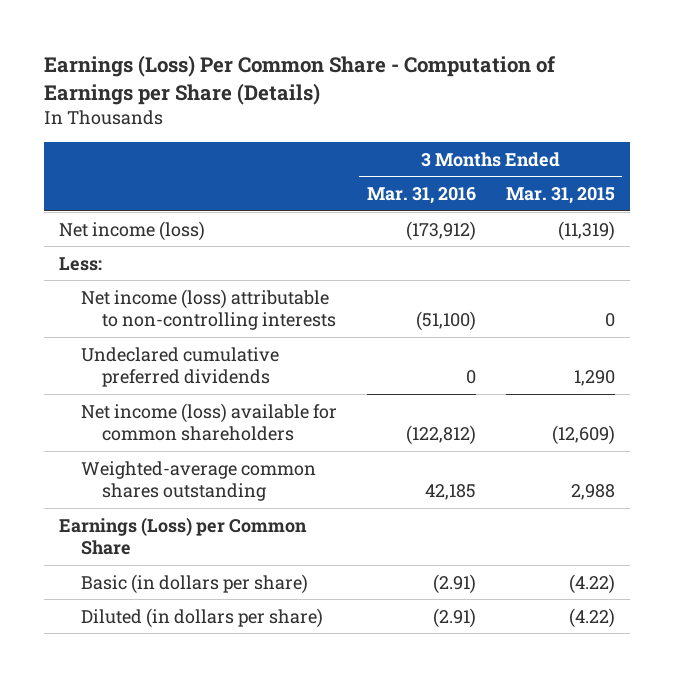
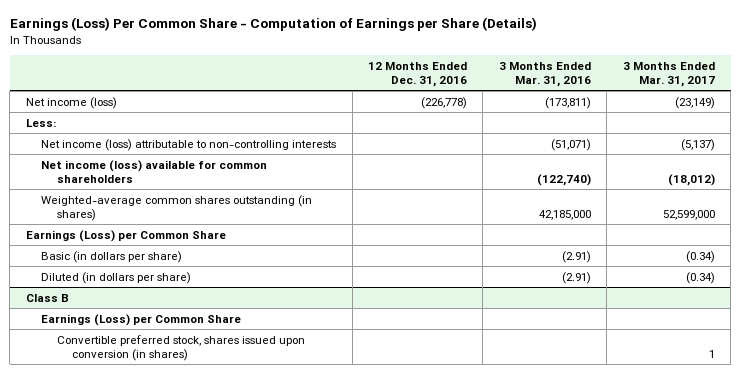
[505,187,615,205] Mar. 31, 2015 -> none
none -> [367,62,467,87] 12 Months Ended Dec. 31, 2016
none -> [622,62,715,87] 3 Months Ended Mar. 31, 2017
[405,220,476,241] (173,912) -> [544,96,591,109] (173,811)
[80,346,279,388] Undeclared cumulative preferred dividends -> none
[415,311,476,332] (51,100) -> [550,138,591,151] (51,071)
[405,425,476,446] (122,812) -> [536,173,591,186] (122,740)
[80,460,316,502] Weighted-average common shares outstanding -> [41,194,313,221] Weighted-average common shares outstanding (in shares)
[424,484,476,501] 42,185 -> [538,209,591,220] 42,185,000
none -> [25,293,69,302] Class B
none -> [41,313,242,326] Earnings (Loss) per Common Share
none -> [56,334,305,361] Convertible preferred stock, shares issued upon conversion (in shares)

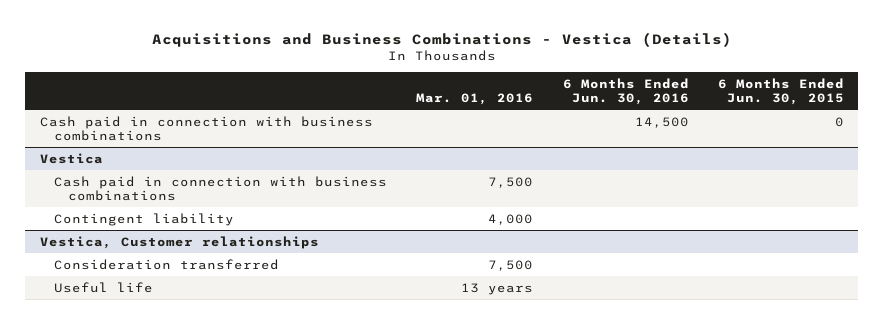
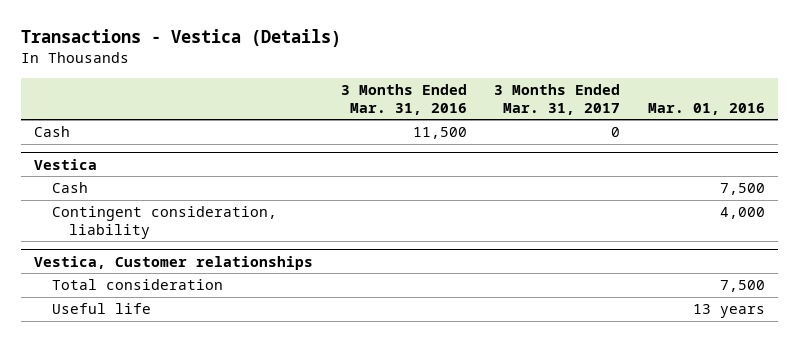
[151,31,732,47] Acquisitions and Business Combinations - Vestica (Details) -> [20,29,341,48] Transactions - Vestica (Details)
[562,77,689,106] 6 Months Ended Jun. 30, 2016 -> none
[717,77,844,106] 6 Months Ended Jun. 30, 2015 -> none
none -> [340,83,467,115] 3 Months Ended Mar. 31, 2016
none -> [494,83,621,115] 3 Months Ended Mar. 31, 2017
[39,115,373,142] Cash paid in connection with business combinations -> [34,126,71,138] Cash
[54,175,388,202] Cash paid in connection with business combinations -> [51,182,88,194] Cash
[54,212,235,226] Contingent liability -> [51,206,277,239] Contingent consideration, liability
[54,258,280,270] Consideration transferred -> [51,279,223,291] Total consideration

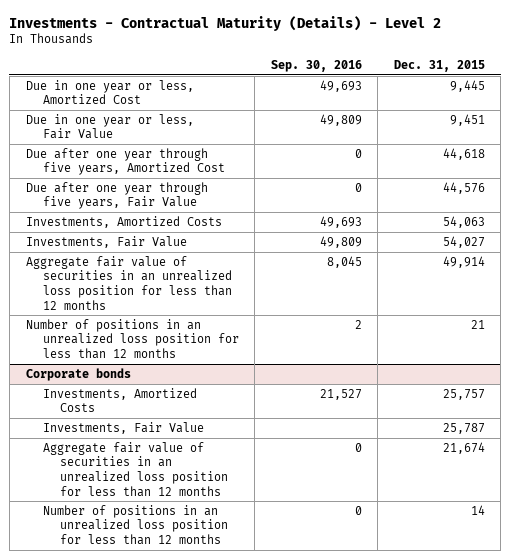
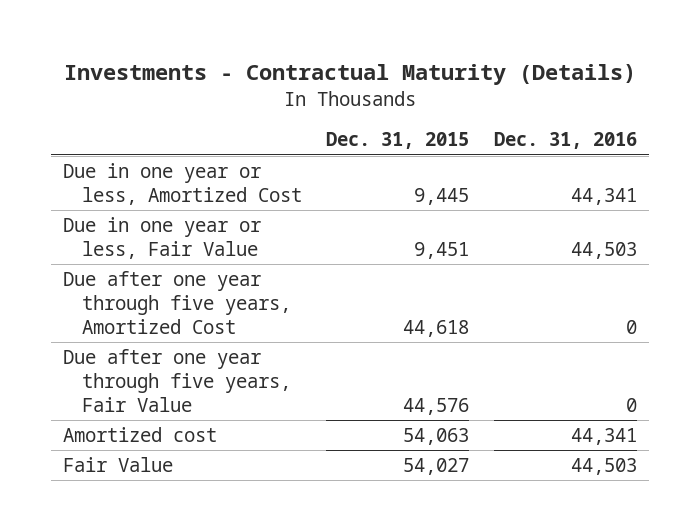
[9,15,442,31] Investments - Contractual Maturity (Details) - Level 2 -> [63,64,636,86] Investments - Contractual Maturity (Details)
[270,60,362,73] Sep. 30, 2016 -> none
none -> [493,132,637,150] Dec. 31, 2016
[25,255,232,310] Aggregate fair value of securities in an unrealized loss position for less than 12 months -> none
[25,318,239,360] Number of positions in an unrealized loss position for less than 12 months -> none
[25,367,131,381] Corporate bonds -> none
[42,387,197,413] Investments, Amortized Costs -> none
[42,421,204,434] Investments, Fair Value -> none
[42,441,228,497] Aggregate fair value of securities in an unrealized loss position for less than 12 months -> none
[42,504,228,546] Number of positions in an unrealized loss position for less than 12 months -> none
[25,215,222,228] Investments, Amortized Costs -> [62,426,217,442] Amortized cost
[25,235,187,248] Investments, Fair Value -> [62,456,173,472] Fair Value

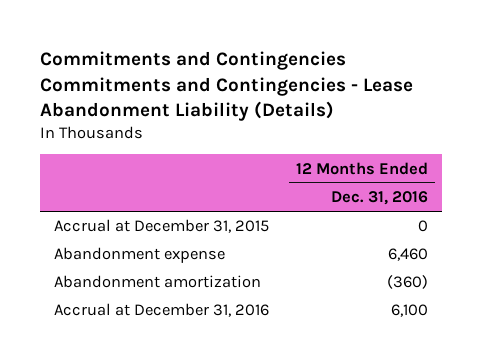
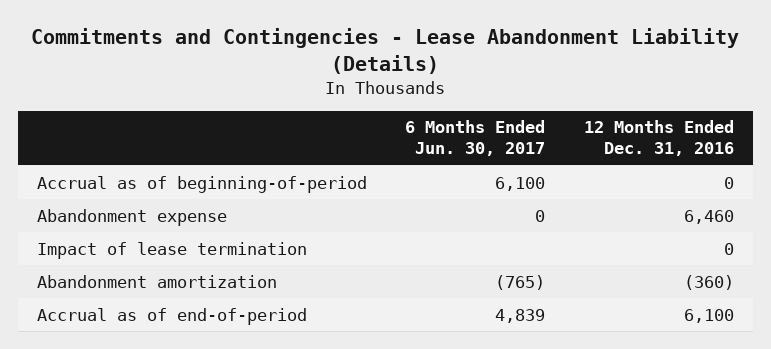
[39,51,413,122] Commitments and Contingencies Commitments and Contingencies - Lease Abandonment Liability (Details) -> [31,28,740,74] Commitments and Contingencies - Lease Abandonment Liability (Details)
none -> [405,120,546,157] 6 Months Ended Jun. 30, 2017
[53,219,269,234] Accrual at December 31, 2015 -> [36,175,367,193] Accrual as of beginning-of-period
none -> [36,241,307,259] Impact of lease termination
[53,303,269,318] Accrual at December 31, 2016 -> [36,307,307,325] Accrual as of end-of-period

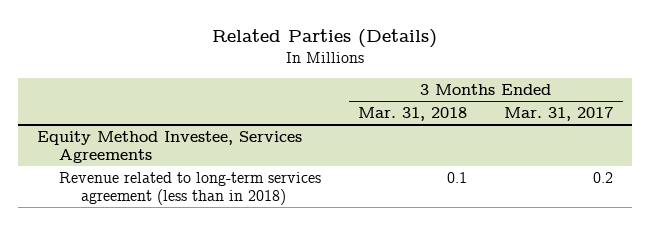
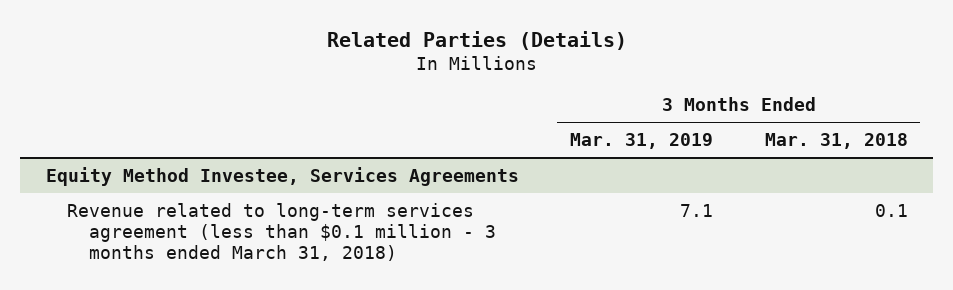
[504,107,614,122] Mar. 31, 2017 -> none
none -> [570,132,714,149] Mar. 31, 2019
[58,171,321,206] Revenue related to long-term services agreement (less than in 2018) -> [67,202,497,261] Revenue related to long-term services agreement (less than $0.1 million - 3 months ended March 31, 2018)

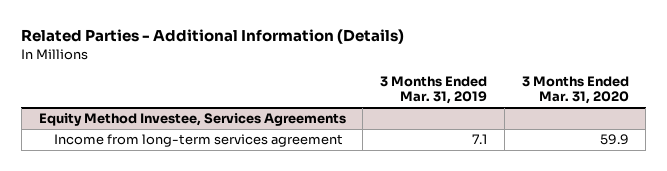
[326,30,627,50] Related Parties (Details) -> [21,29,405,45] Related Parties - Additional Information (Details)
[764,132,908,149] Mar. 31, 2018 -> none
none -> [521,76,629,105] 3 Months Ended Mar. 31, 2020
[67,202,497,261] Revenue related to long-term services agreement (less than $0.1 million - 3 months ended March 31, 2018) -> [54,133,344,147] Income from long-term services agreement

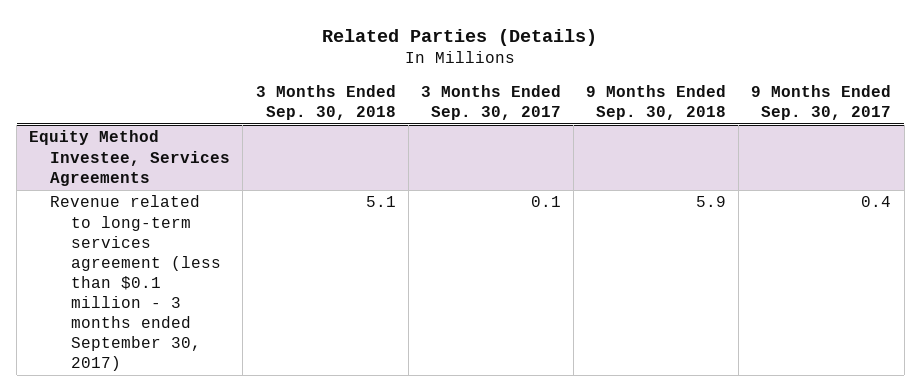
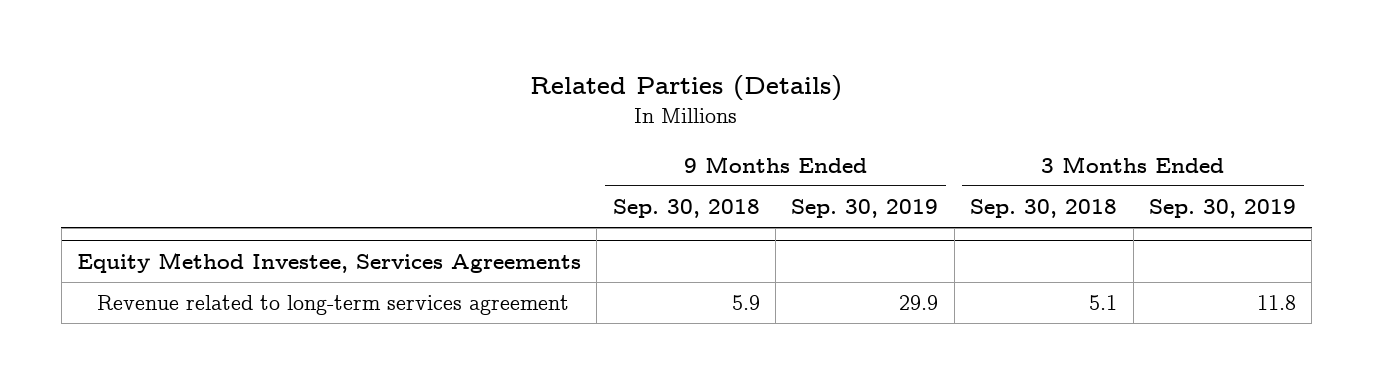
[420,85,561,121] 3 Months Ended Sep. 30, 2017 -> none
[751,85,892,121] 9 Months Ended Sep. 30, 2017 -> none
none -> [791,198,939,218] Sep. 30, 2019
none -> [1148,198,1296,218] Sep. 30, 2019
[50,195,221,372] Revenue related to long-term services agreement (less than $0.1 million - 3 months ended September 30, 2017) -> [96,295,569,316] Revenue related to long-term services agreement

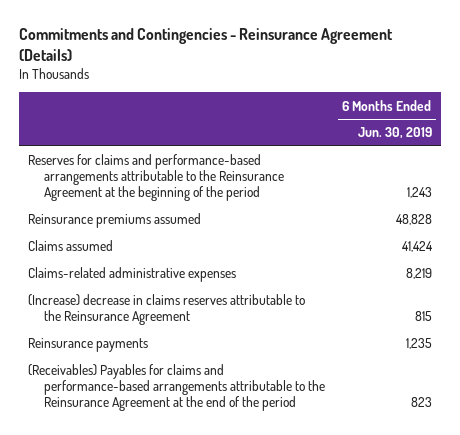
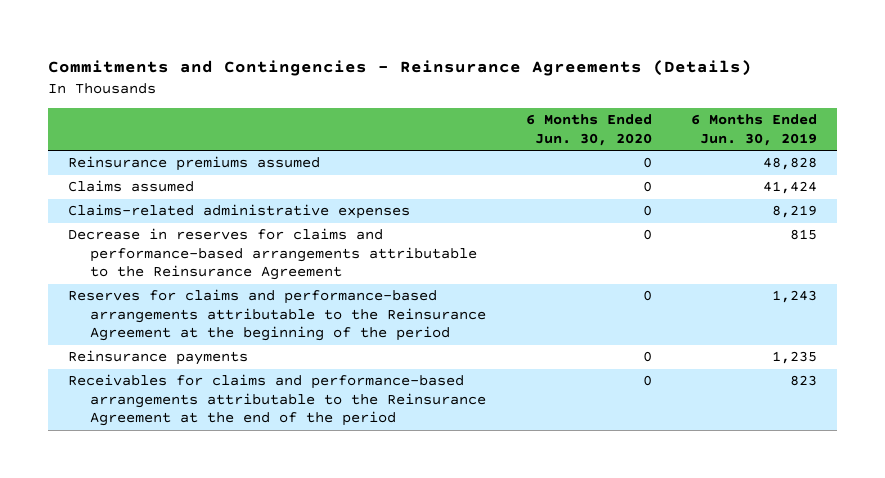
[18,27,393,61] Commitments and Contingencies - Reinsurance Agreement (Details) -> [48,60,753,77] Commitments and Contingencies - Reinsurance Agreements (Details)
none -> [525,114,652,146] 6 Months Ended Jun. 30, 2020
[27,294,305,326] (Increase) decrease in claims reserves attributable to the Reinsurance Agreement -> [68,228,478,281] Decrease in reserves for claims and performance-based arrangements attributable to the Reinsurance Agreement
[27,154,285,202] Reserves for claims and performance-based arrangements attributable to the Reinsurance Agreement at the beginning of the period -> [68,289,487,342] Reserves for claims and performance-based arrangements attributable to the Reinsurance Agreement at the beginning of the period
[27,364,326,412] (Receivables) Payables for claims and performance-based arrangements attributable to the Reinsurance Agreement at the end of the period -> [68,374,487,427] Receivables for claims and performance-based arrangements attributable to the Reinsurance Agreement at the end of the period

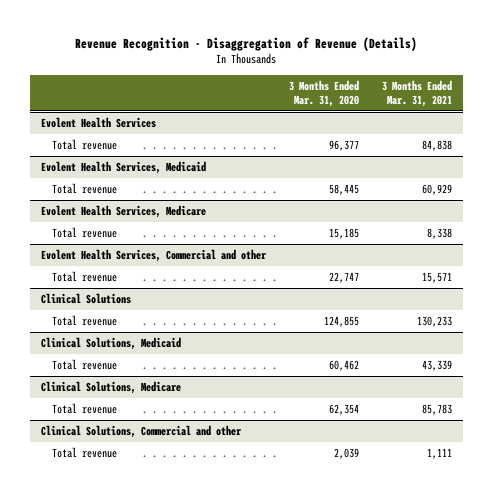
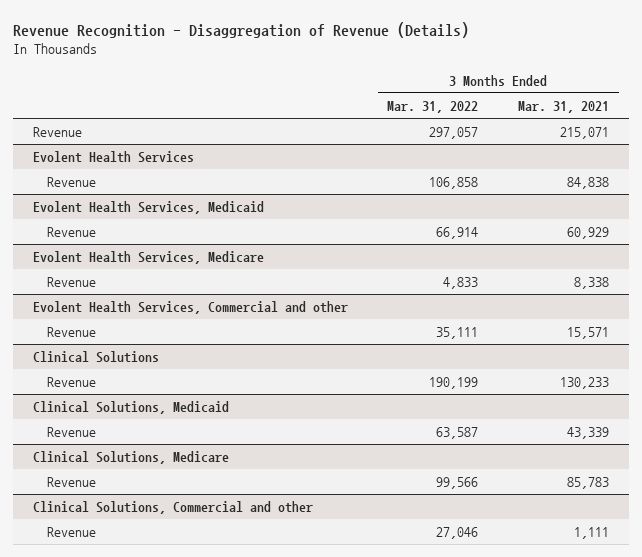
[288,79,359,107] 3 Months Ended Mar. 31, 2020 -> none
none -> [387,100,479,113] Mar. 31, 2022
none -> [32,127,82,138] Revenue
[52,138,118,150] Total revenue -> [47,177,97,188] Revenue
[52,182,118,194] Total revenue -> [47,227,97,238] Revenue
[52,226,118,238] Total revenue -> [47,277,97,288] Revenue
[52,270,118,282] Total revenue -> [47,327,97,338] Revenue
[52,314,118,326] Total revenue -> [47,377,97,388] Revenue
[52,358,118,370] Total revenue -> [47,427,97,438] Revenue
[52,402,118,414] Total revenue -> [47,477,97,488] Revenue
[52,446,118,458] Total revenue -> [47,527,97,538] Revenue

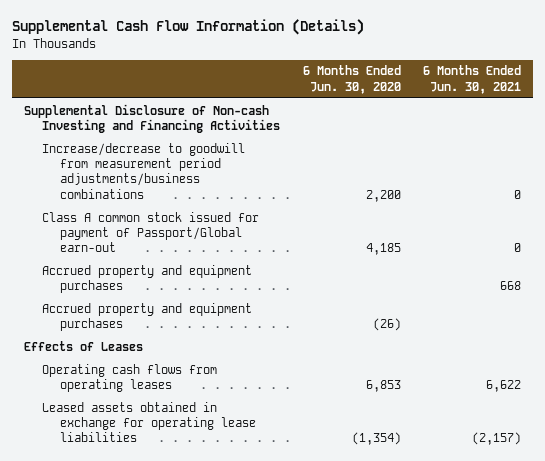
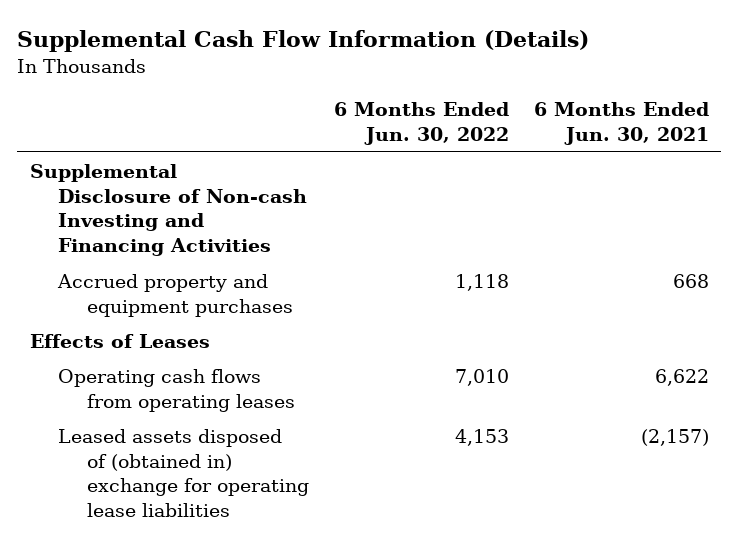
[302,65,401,94] 6 Months Ended Jun. 30, 2020 -> none
none -> [333,102,509,146] 6 Months Ended Jun. 30, 2022
[41,142,245,199] Increase/decrease to goodwill from measurement period adjustments/business combinations -> none
[41,211,259,253] Class A common stock issued for payment of Passport/Global earn-out -> none
[41,302,252,331] Accrued property and equipment purchases -> none
[41,401,256,443] Leased assets obtained in exchange for operating lease liabilities -> [58,428,309,518] Leased assets disposed of (obtained in) exchange for operating lease liabilities

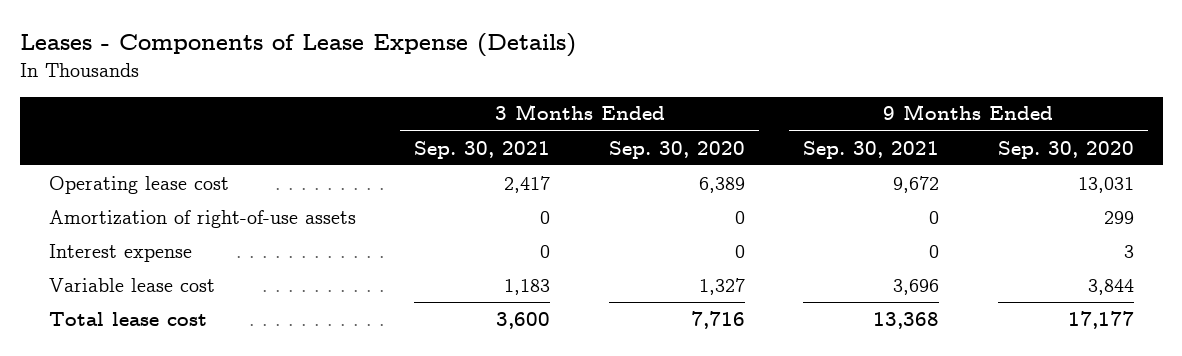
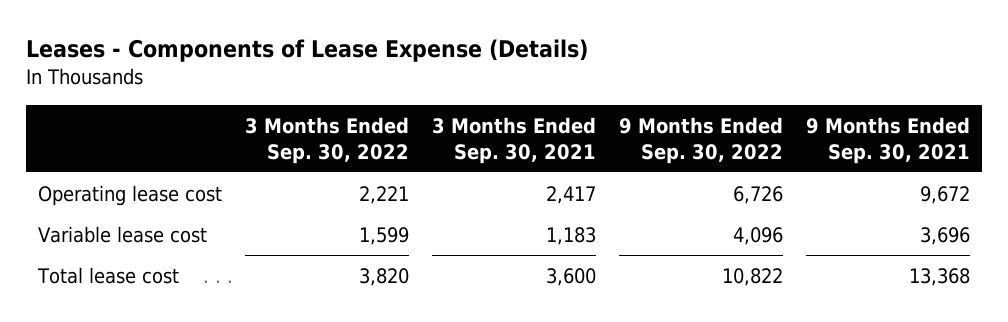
[608,140,745,159] Sep. 30, 2020 -> none
[997,140,1134,159] Sep. 30, 2020 -> none
none -> [244,116,409,164] 3 Months Ended Sep. 30, 2022
none -> [618,116,783,164] 9 Months Ended Sep. 30, 2022
[48,209,356,228] Amortization of right-of-use assets -> none
[48,243,192,262] Interest expense -> none

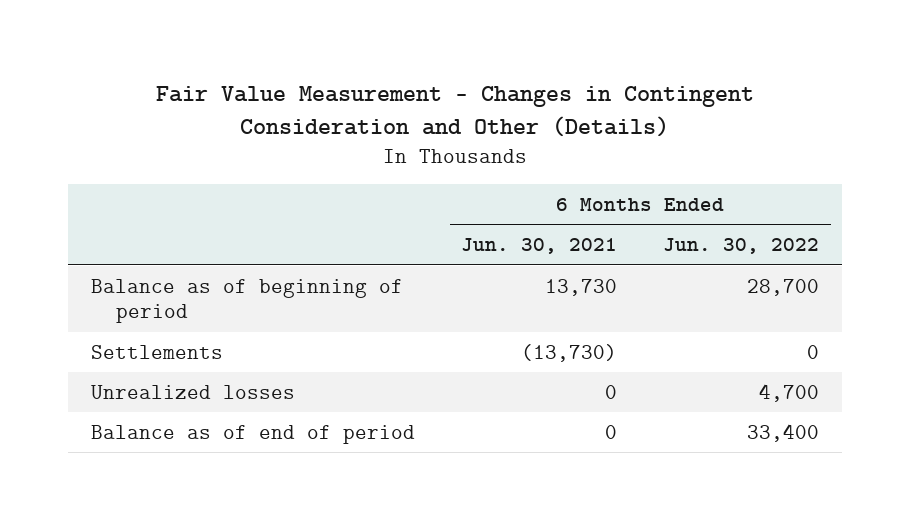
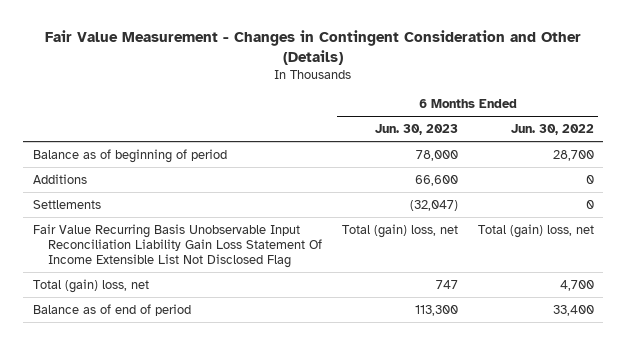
[461,238,618,255] Jun. 30, 2021 -> none
none -> [374,123,458,135] Jun. 30, 2023
none -> [32,173,87,184] Additions
none -> [32,223,323,268] Fair Value Recurring Basis Unobservable Input Reconciliation Liability Gain Loss Statement Of Income Extensible List Not Disclosed Flag
[91,384,296,399] Unrealized losses -> [32,278,149,293] Total (gain) loss, net

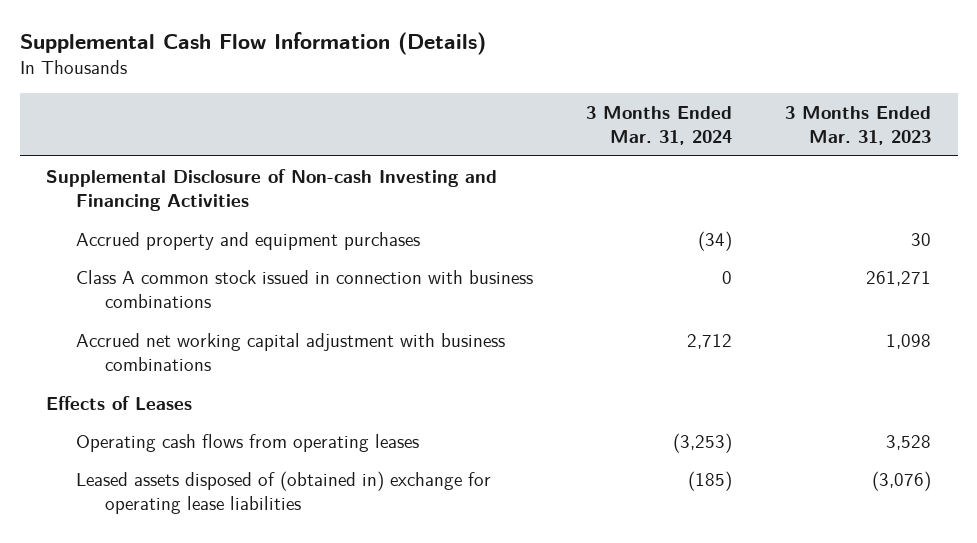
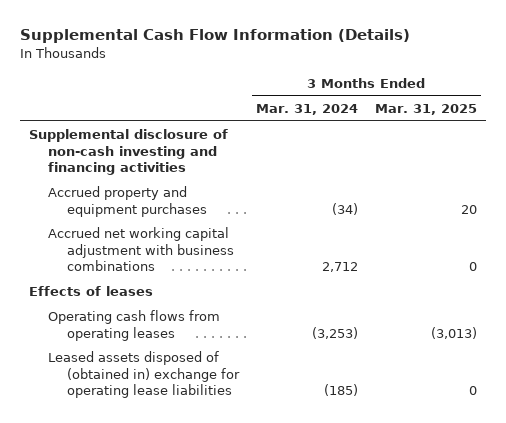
[785,105,932,146] 3 Months Ended Mar. 31, 2023 -> none
none -> [374,103,477,115] Mar. 31, 2025
[46,168,498,212] Supplemental Disclosure of Non-cash Investing and Financing Activities -> [28,129,228,176] Supplemental disclosure of non-cash investing and financing activities
[75,269,533,309] Class A common stock issued in connection with business combinations -> none
[46,395,193,410] Effects of Leases -> [28,286,153,297] Effects of leases

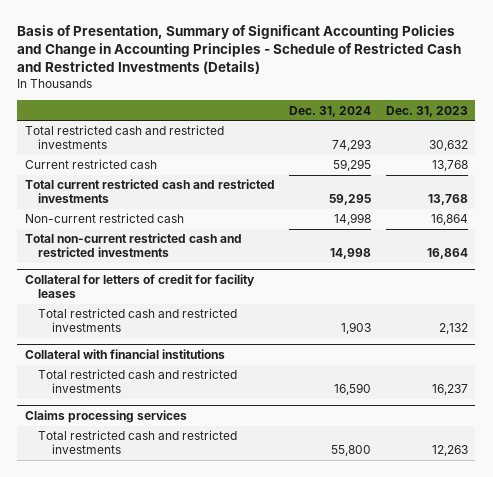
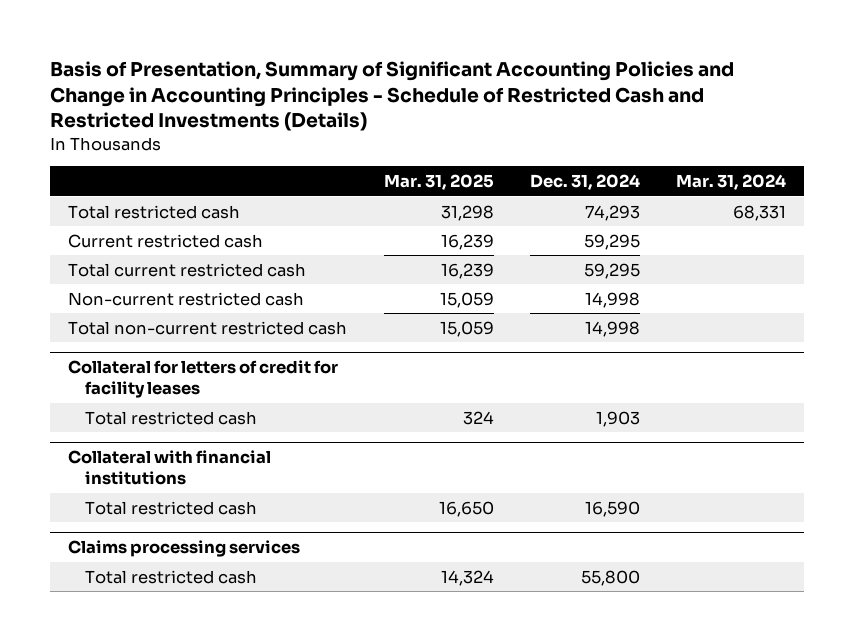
[386,105,469,117] Dec. 31, 2023 -> none
none -> [383,173,494,190] Mar. 31, 2025
none -> [675,173,786,190] Mar. 31, 2024
[24,125,224,150] Total restricted cash and restricted investments -> [68,204,241,219] Total restricted cash
[24,179,275,204] Total current restricted cash and restricted investments -> [68,262,307,277] Total current restricted cash
[24,233,242,258] Total non-current restricted cash and restricted investments -> [68,320,348,335] Total non-current restricted cash
[38,308,238,333] Total restricted cash and restricted investments -> [84,410,257,425] Total restricted cash
[38,369,238,394] Total restricted cash and restricted investments -> [84,500,257,515] Total restricted cash
[38,430,238,455] Total restricted cash and restricted investments -> [84,569,257,584] Total restricted cash

